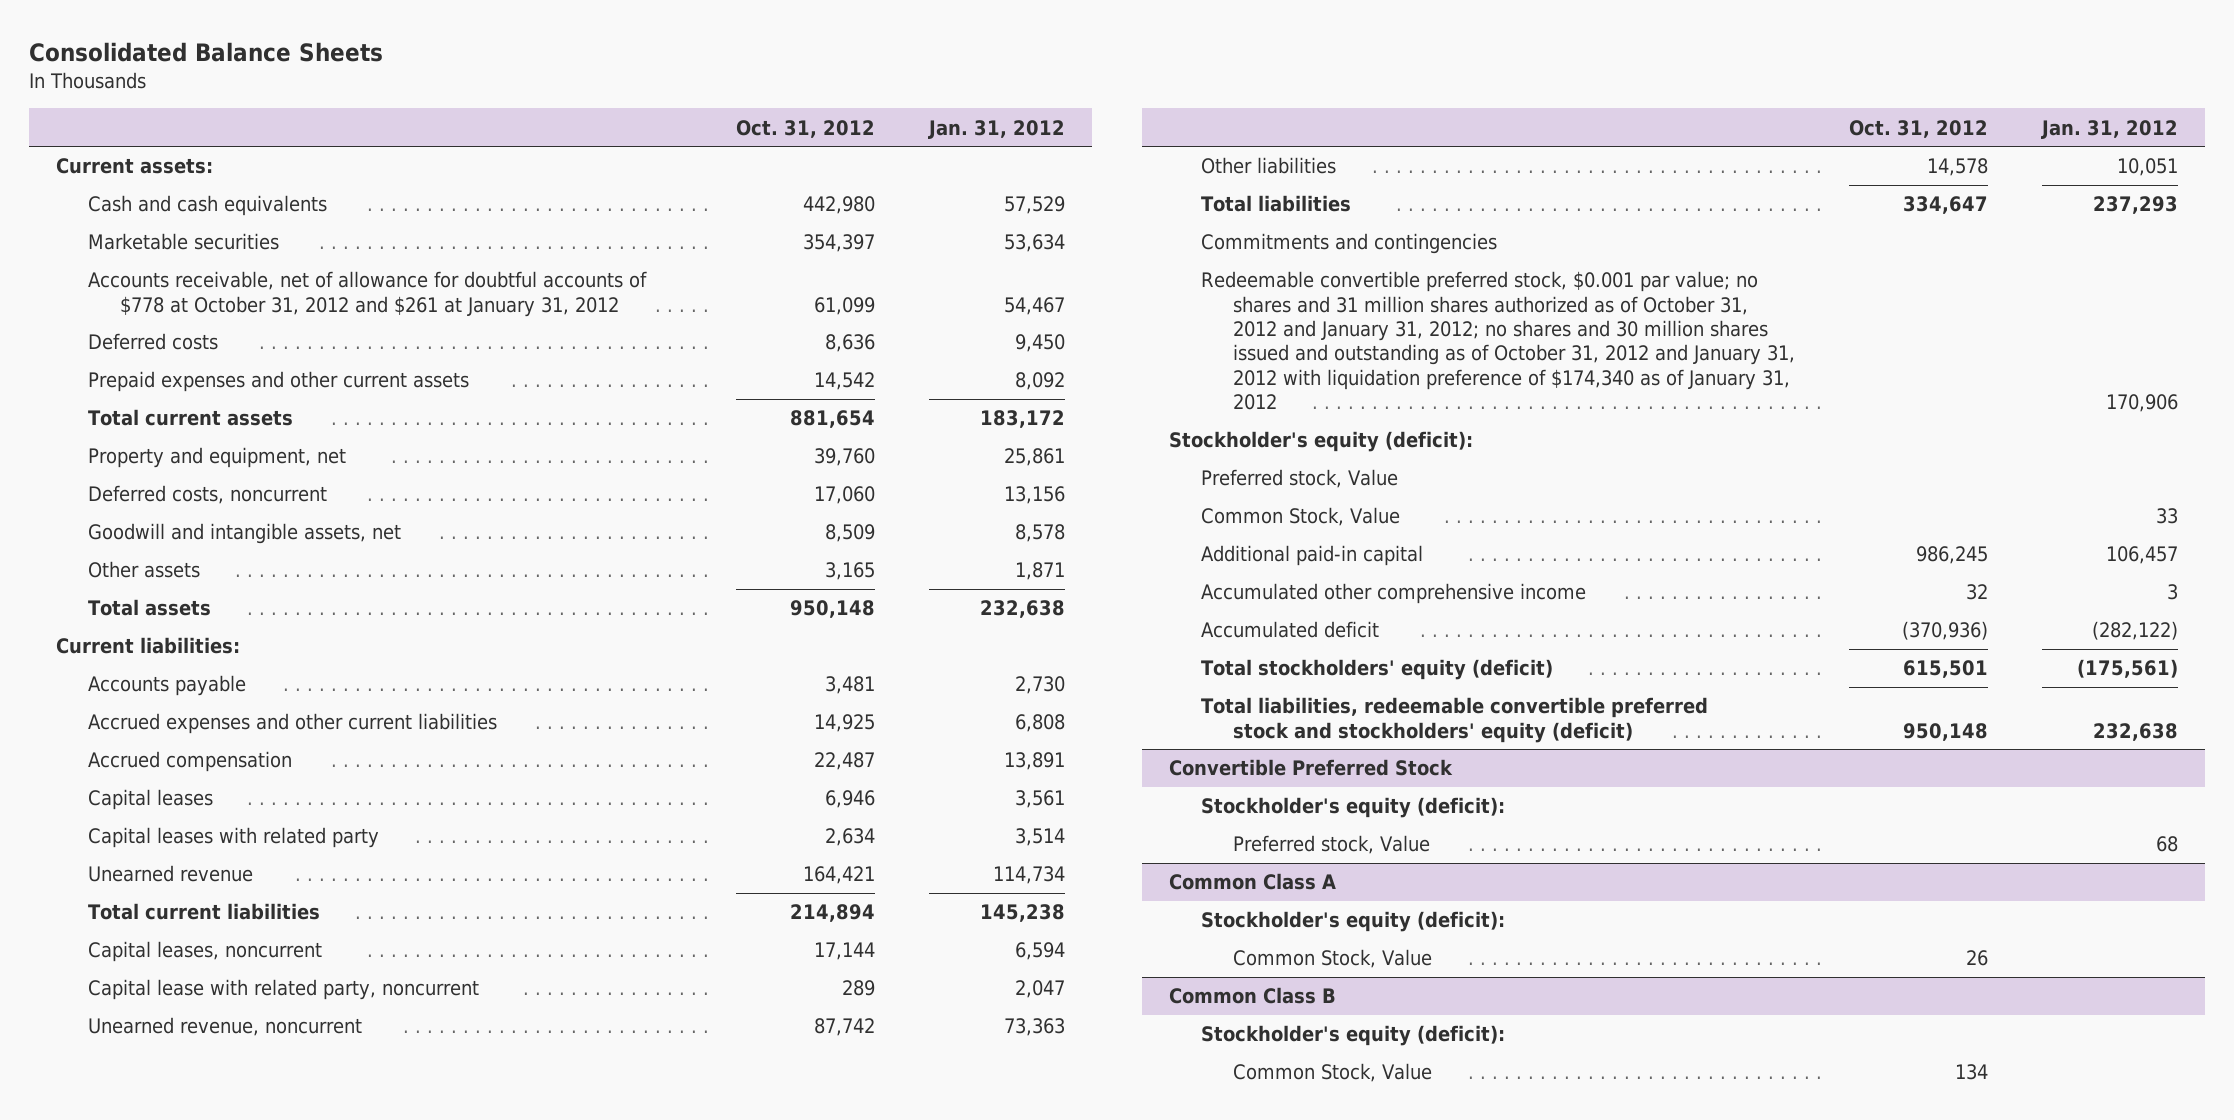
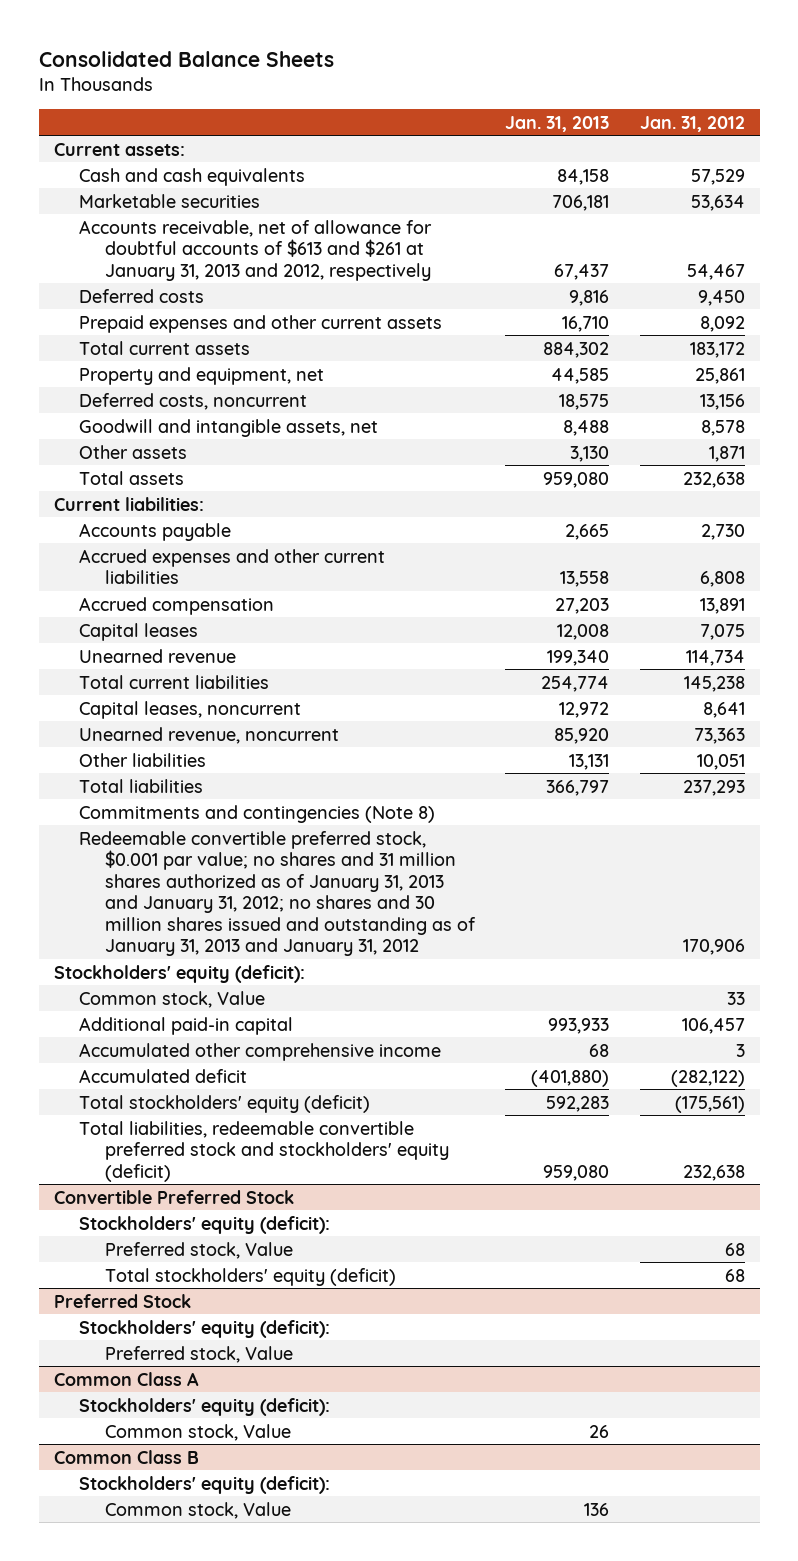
[735,119,875,138] Oct. 31, 2012 -> none
none -> [505,115,610,132] Jan. 31, 2013
[88,271,648,317] Accounts receivable, net of allowance for doubtful accounts of $778 at October 31, 2012 and $261 at January 31, 2012 -> [79,219,433,281] Accounts receivable, net of allowance for doubtful accounts of $613 and $261 at January 31, 2013 and 2012, respectively
[88,827,380,849] Capital leases with related party -> none
[1014,790,1065,809] 3,561 -> [699,623,745,640] 7,075
[88,979,480,1001] Capital lease with related party, noncurrent -> none
[1014,942,1065,961] 6,594 -> [702,701,745,718] 8,641
[1201,469,1399,489] Preferred stock, Value -> none
[1201,233,1498,255] Commitments and contingencies -> [79,804,436,823] Commitments and contingencies (Note 8)
[1201,271,1796,410] Redeemable convertible preferred stock, $0.001 par value; no shares and 31 million shares authorized as of October 31, 2012 and January 31, 2012; no shares and 30 million shares issued and outstanding as of October 31, 2012 and January 31, 2012 with liquidation preference of $174,340 as of January 31, 2012 -> [79,830,476,957] Redeemable convertible preferred stock, $0.001 par value; no shares and 31 million shares authorized as of January 31, 2013 and January 31, 2012; no shares and 30 million shares issued and outstanding as of January 31, 2013 and January 31, 2012
[1169,431,1474,453] Stockholder's equity (deficit): -> [53,964,305,983] Stockholders' equity (deficit):
[1201,507,1401,527] Common Stock, Value -> [79,990,266,1008] Common stock, Value
[1201,797,1506,819] Stockholder's equity (deficit): -> [79,1215,331,1234] Stockholders' equity (deficit):
none -> [104,1267,396,1286] Total stockholders' equity (deficit)
none -> [53,1293,191,1308] Preferred Stock
none -> [79,1319,331,1338] Stockholders' equity (deficit):
none -> [104,1345,293,1363] Preferred stock, Value
[1201,911,1506,933] Stockholder's equity (deficit): -> [79,1397,331,1416] Stockholders' equity (deficit):
[1233,949,1433,969] Common Stock, Value -> [104,1423,291,1441] Common stock, Value
[1201,1025,1506,1047] Stockholder's equity (deficit): -> [79,1475,331,1494] Stockholders' equity (deficit):
[1233,1063,1433,1083] Common Stock, Value -> [104,1501,291,1519] Common stock, Value

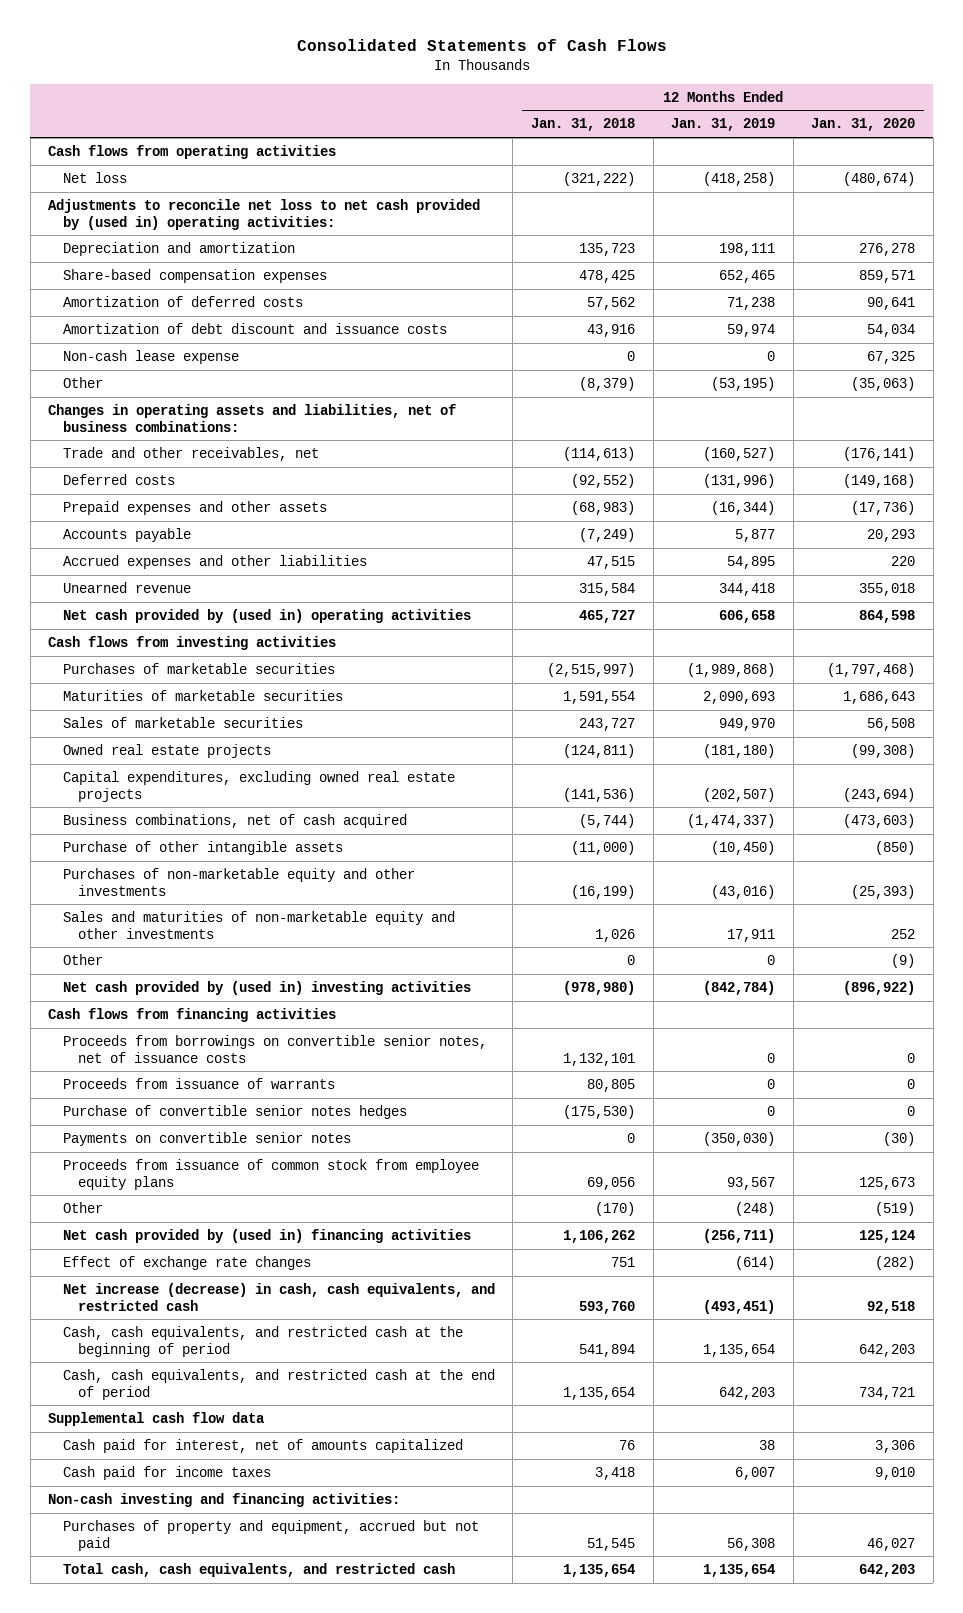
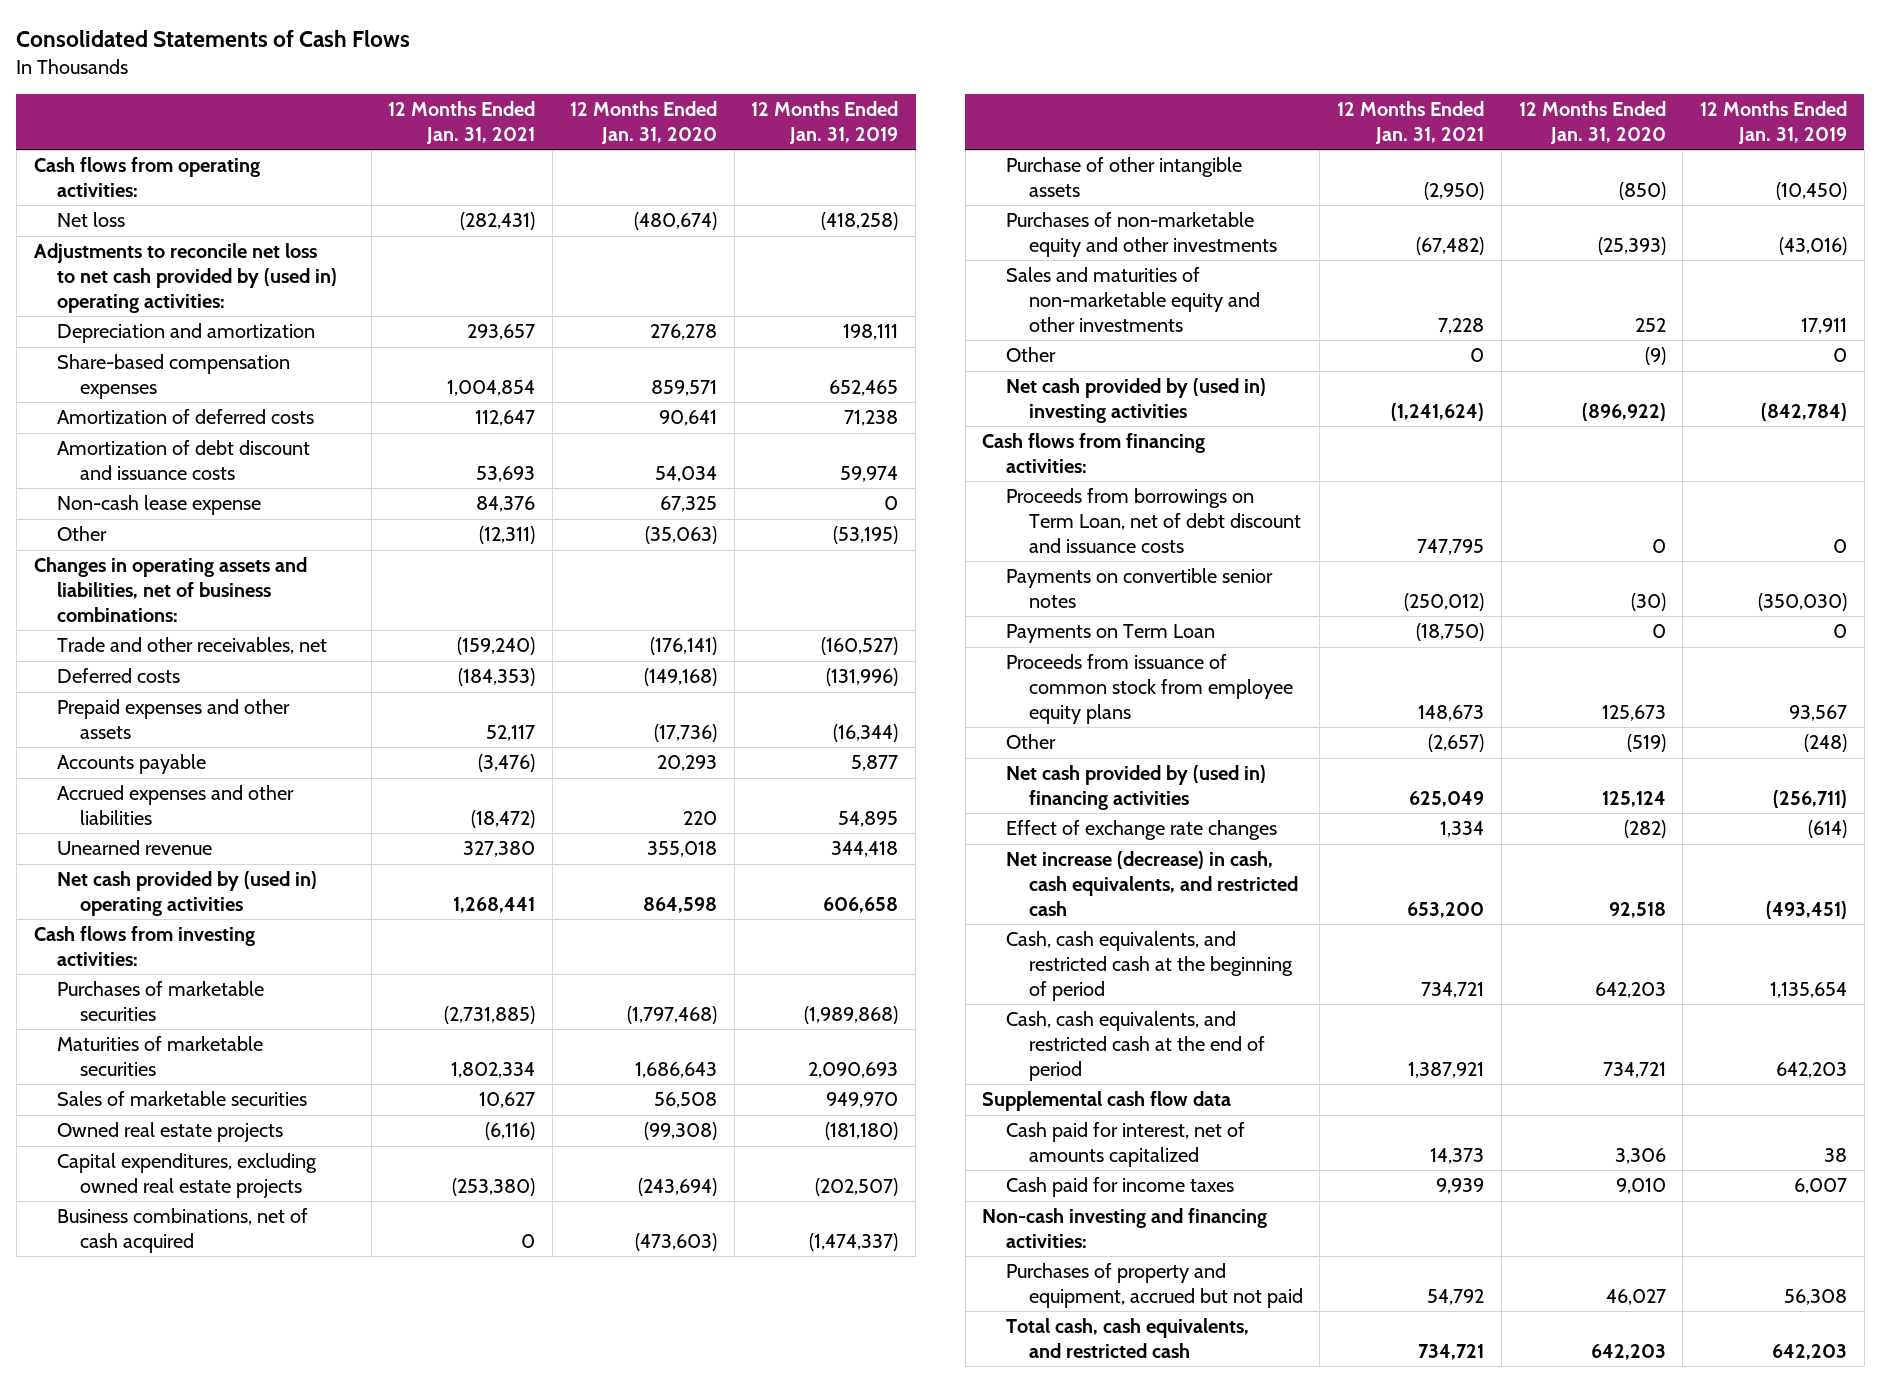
[530,118,635,132] Jan. 31, 2018 -> none
none -> [388,100,536,144] 12 Months Ended Jan. 31, 2021
[48,144,337,159] Cash flows from operating activities -> [33,157,260,198] Cash flows from operating activities:
[48,635,337,650] Cash flows from investing activities -> [33,926,255,967] Cash flows from investing activities:
[62,1077,335,1089] Proceeds from issuance of warrants -> none
[62,1104,407,1119] Purchase of convertible senior notes hedges -> none
[48,1007,337,1022] Cash flows from financing activities -> [982,433,1206,474] Cash flows from financing activities:
[62,1034,487,1063] Proceeds from borrowings on convertible senior notes, net of issuance costs -> [1005,488,1301,553] Proceeds from borrowings on Term Loan, net of debt discount and issuance costs
none -> [1005,624,1215,644] Payments on Term Loan
[703,1563,776,1577] 1,135,654 -> [1772,1344,1848,1361] 642,203

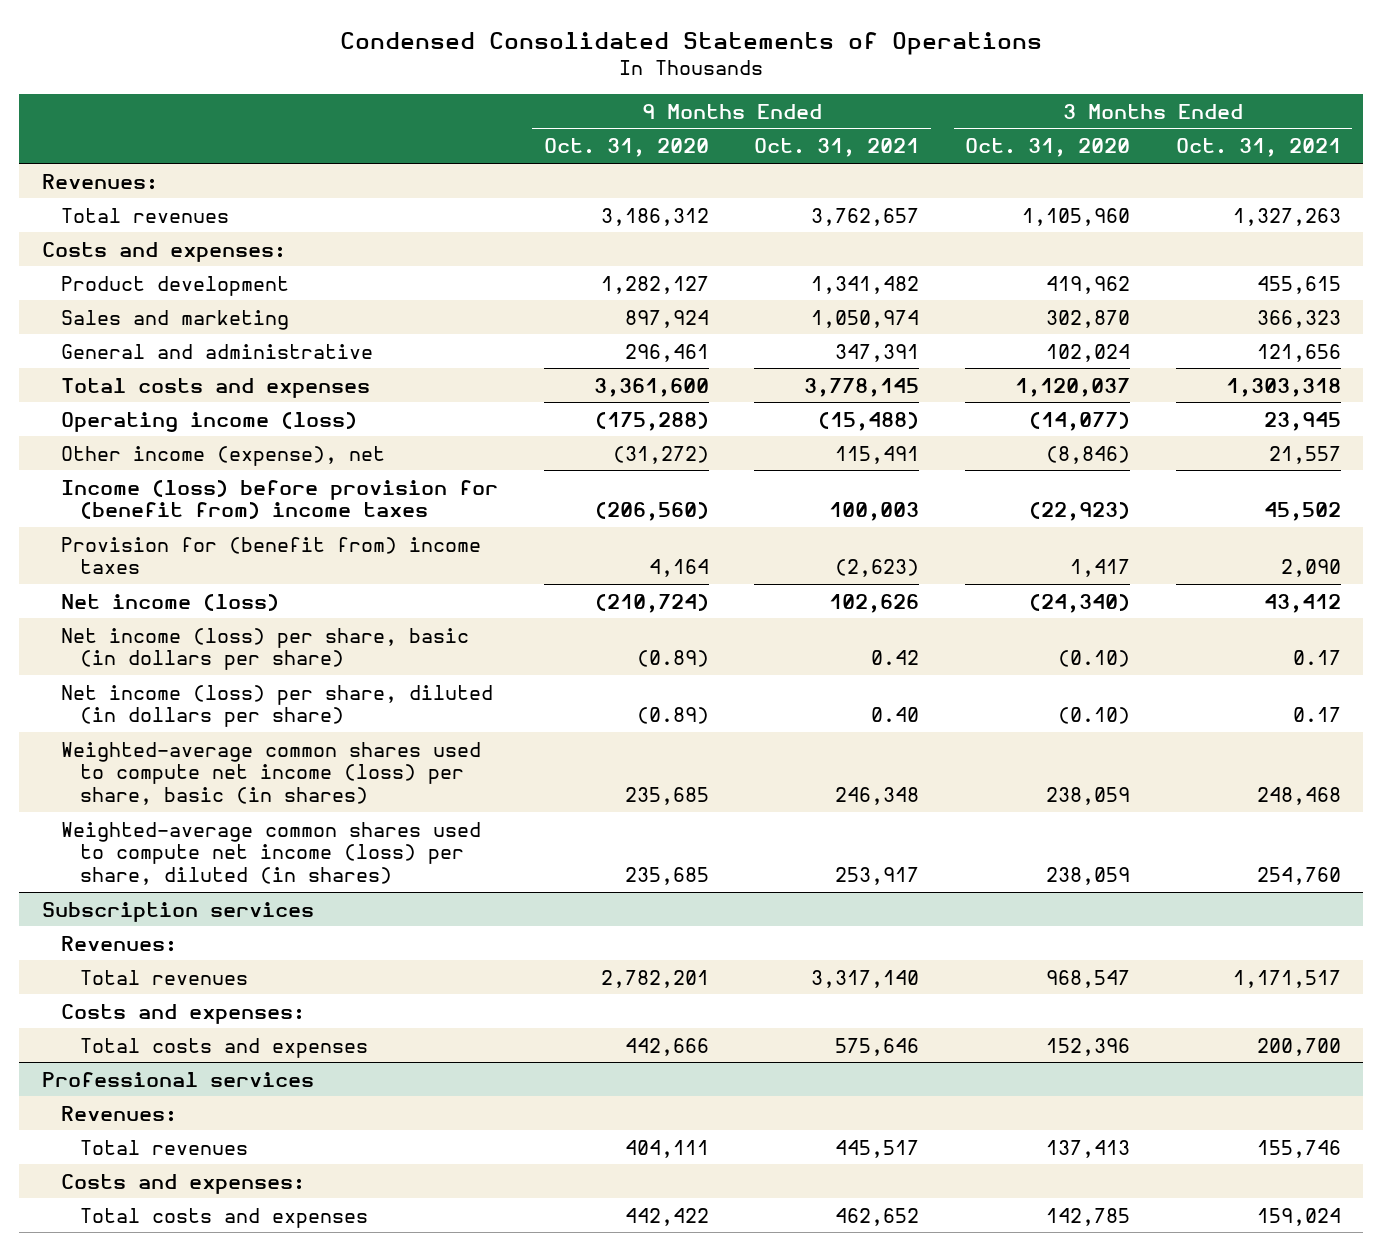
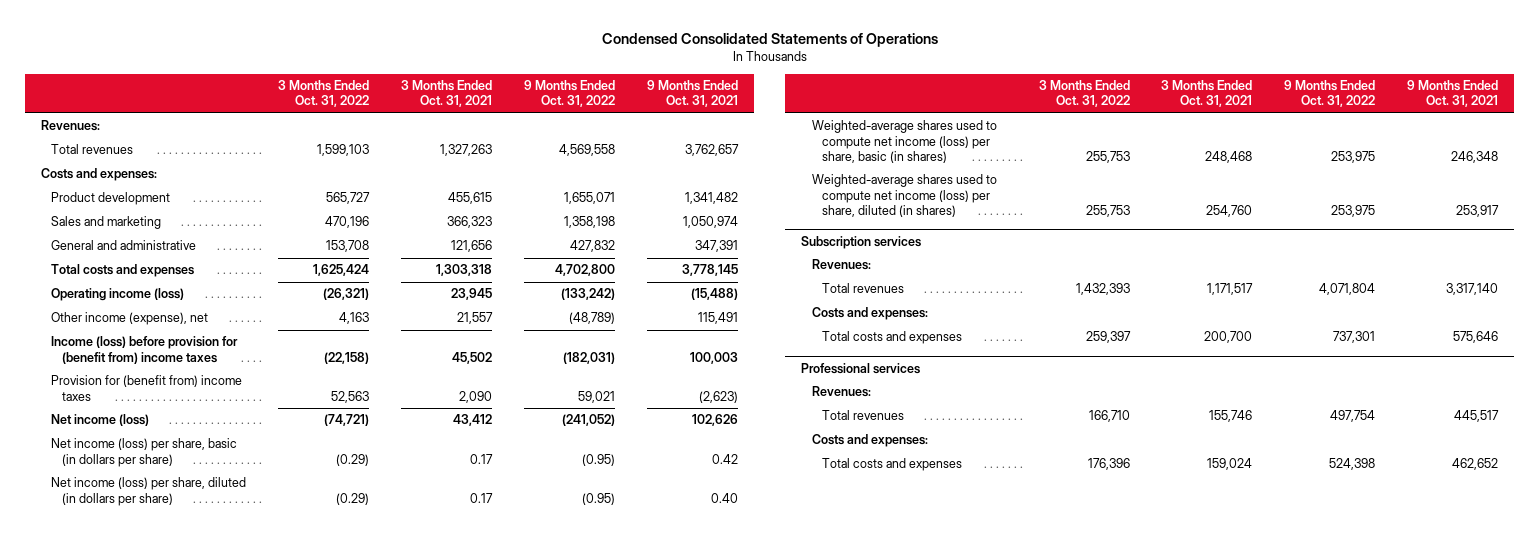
[543,138,709,158] Oct. 31, 2020 -> none
[965,138,1131,158] Oct. 31, 2020 -> none
none -> [278,80,370,108] 3 Months Ended Oct. 31, 2022
none -> [524,80,616,108] 9 Months Ended Oct. 31, 2022
[61,741,482,806] Weighted-average common shares used to compute net income (loss) per share, basic (in shares) -> [811,120,997,163] Weighted-average shares used to compute net income (loss) per share, basic (in shares)
[61,821,482,886] Weighted-average common shares used to compute net income (loss) per share, diluted (in shares) -> [811,174,997,217] Weighted-average shares used to compute net income (loss) per share, diluted (in shares)

